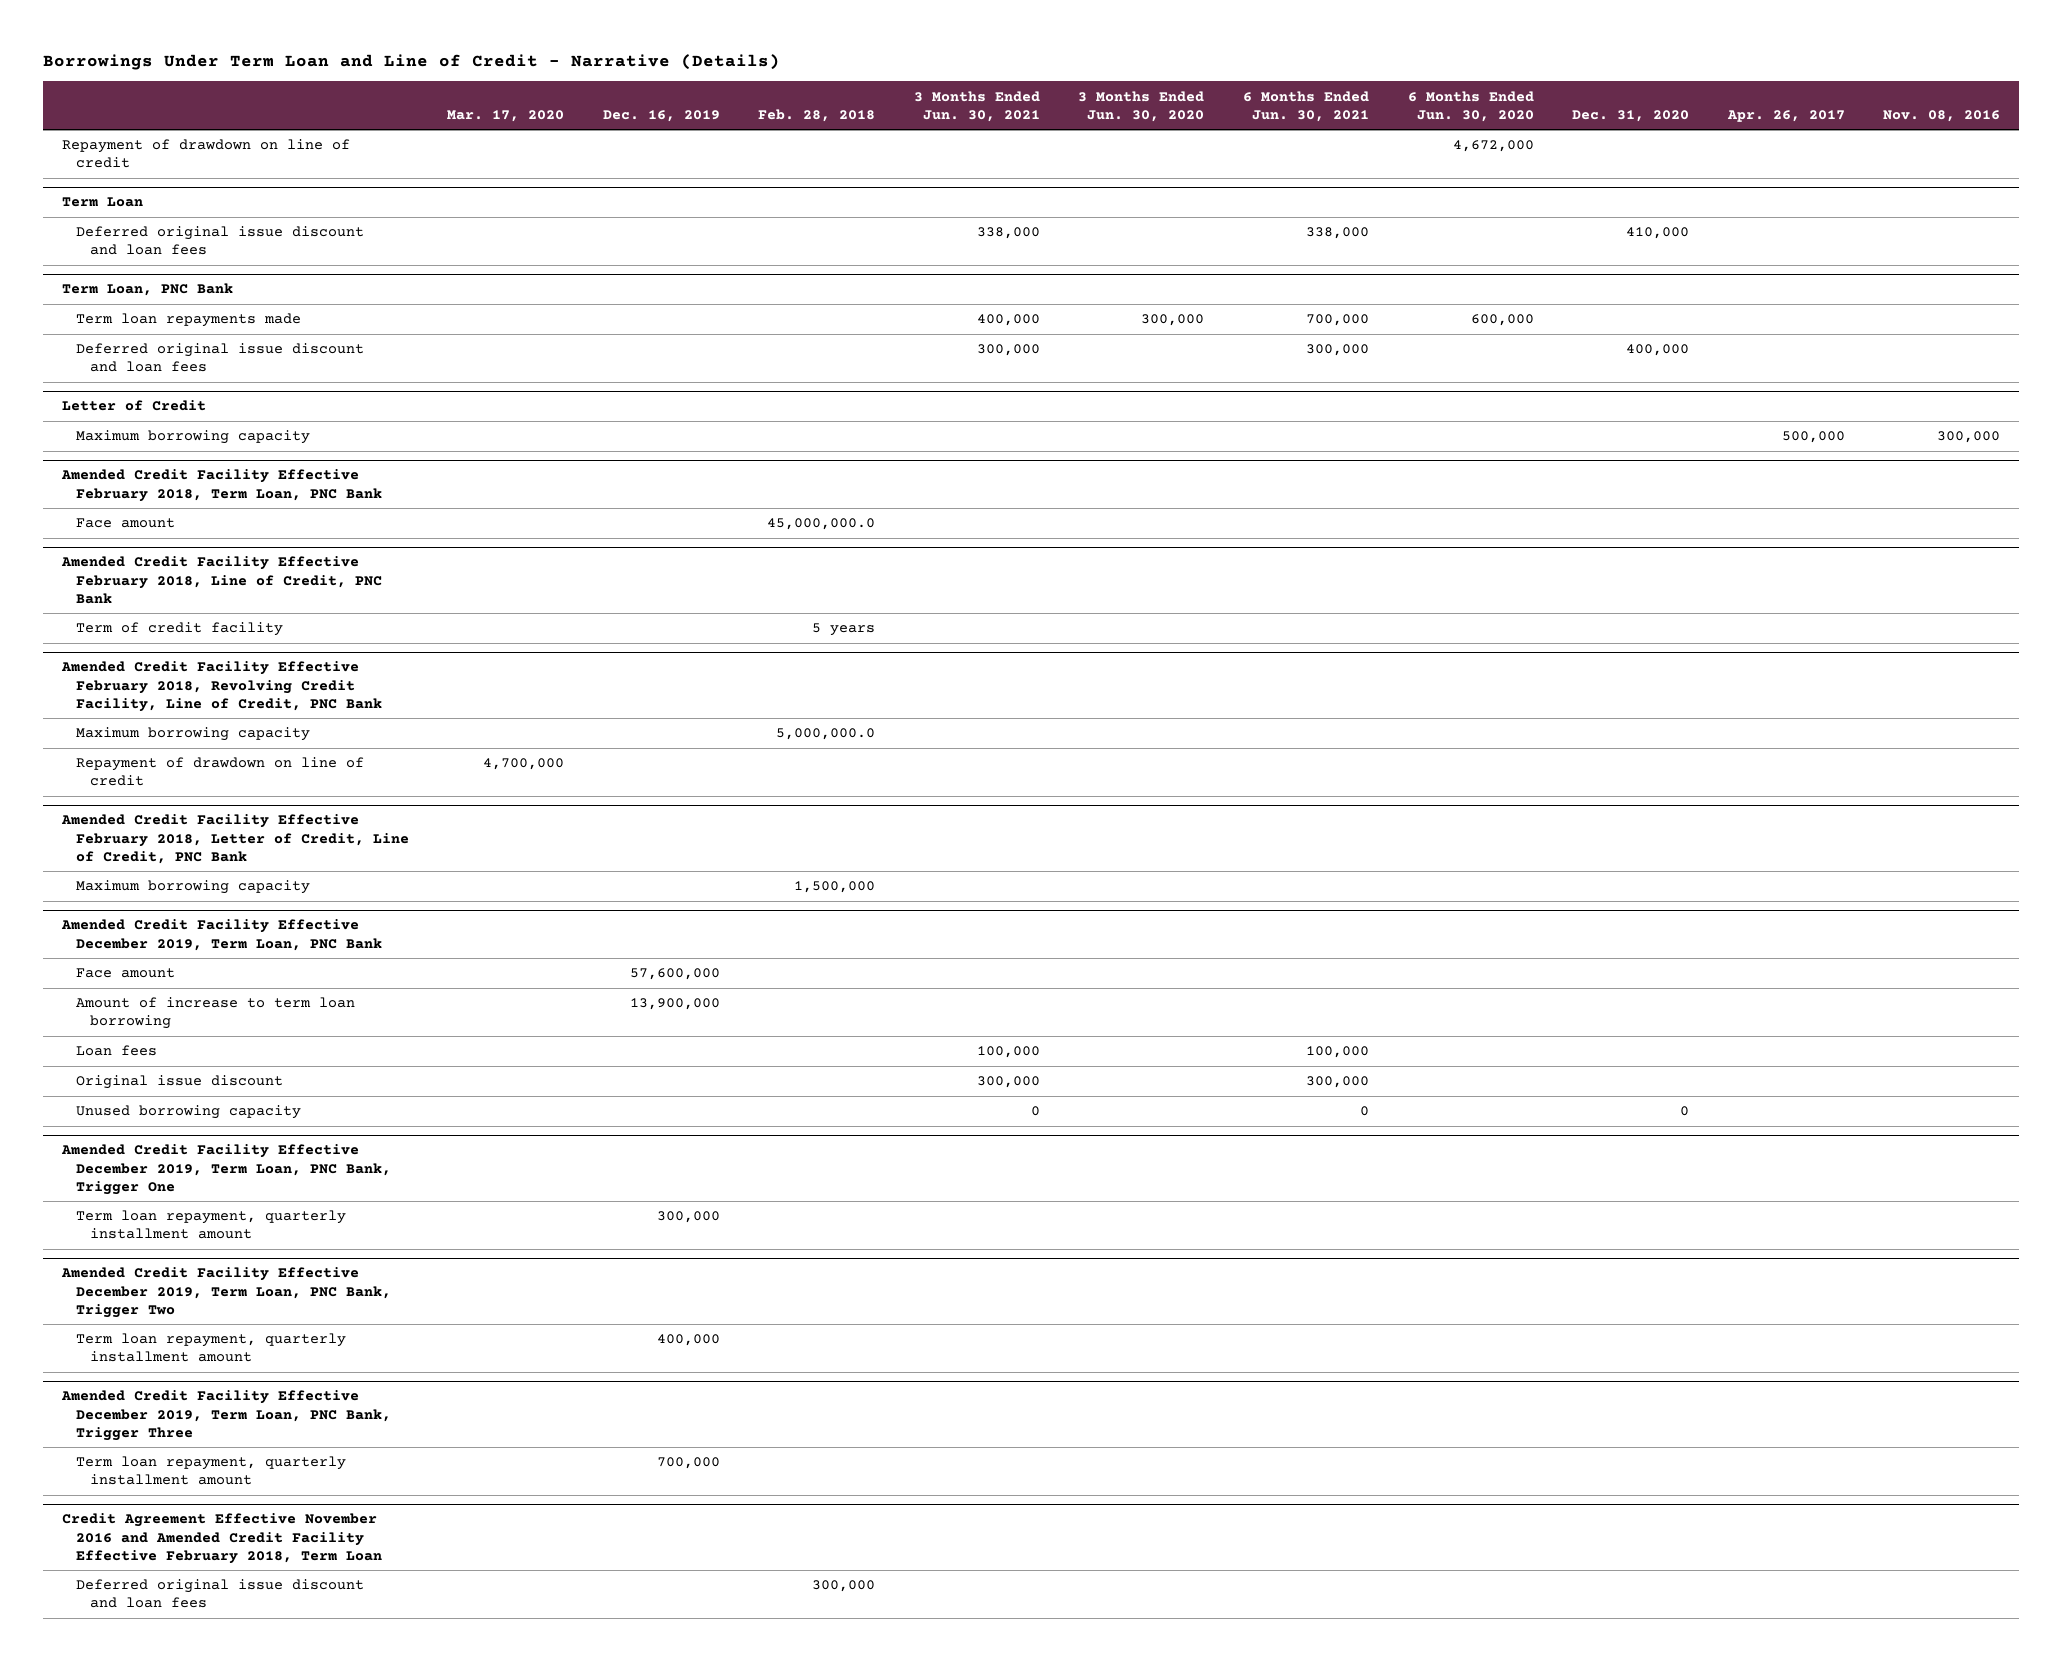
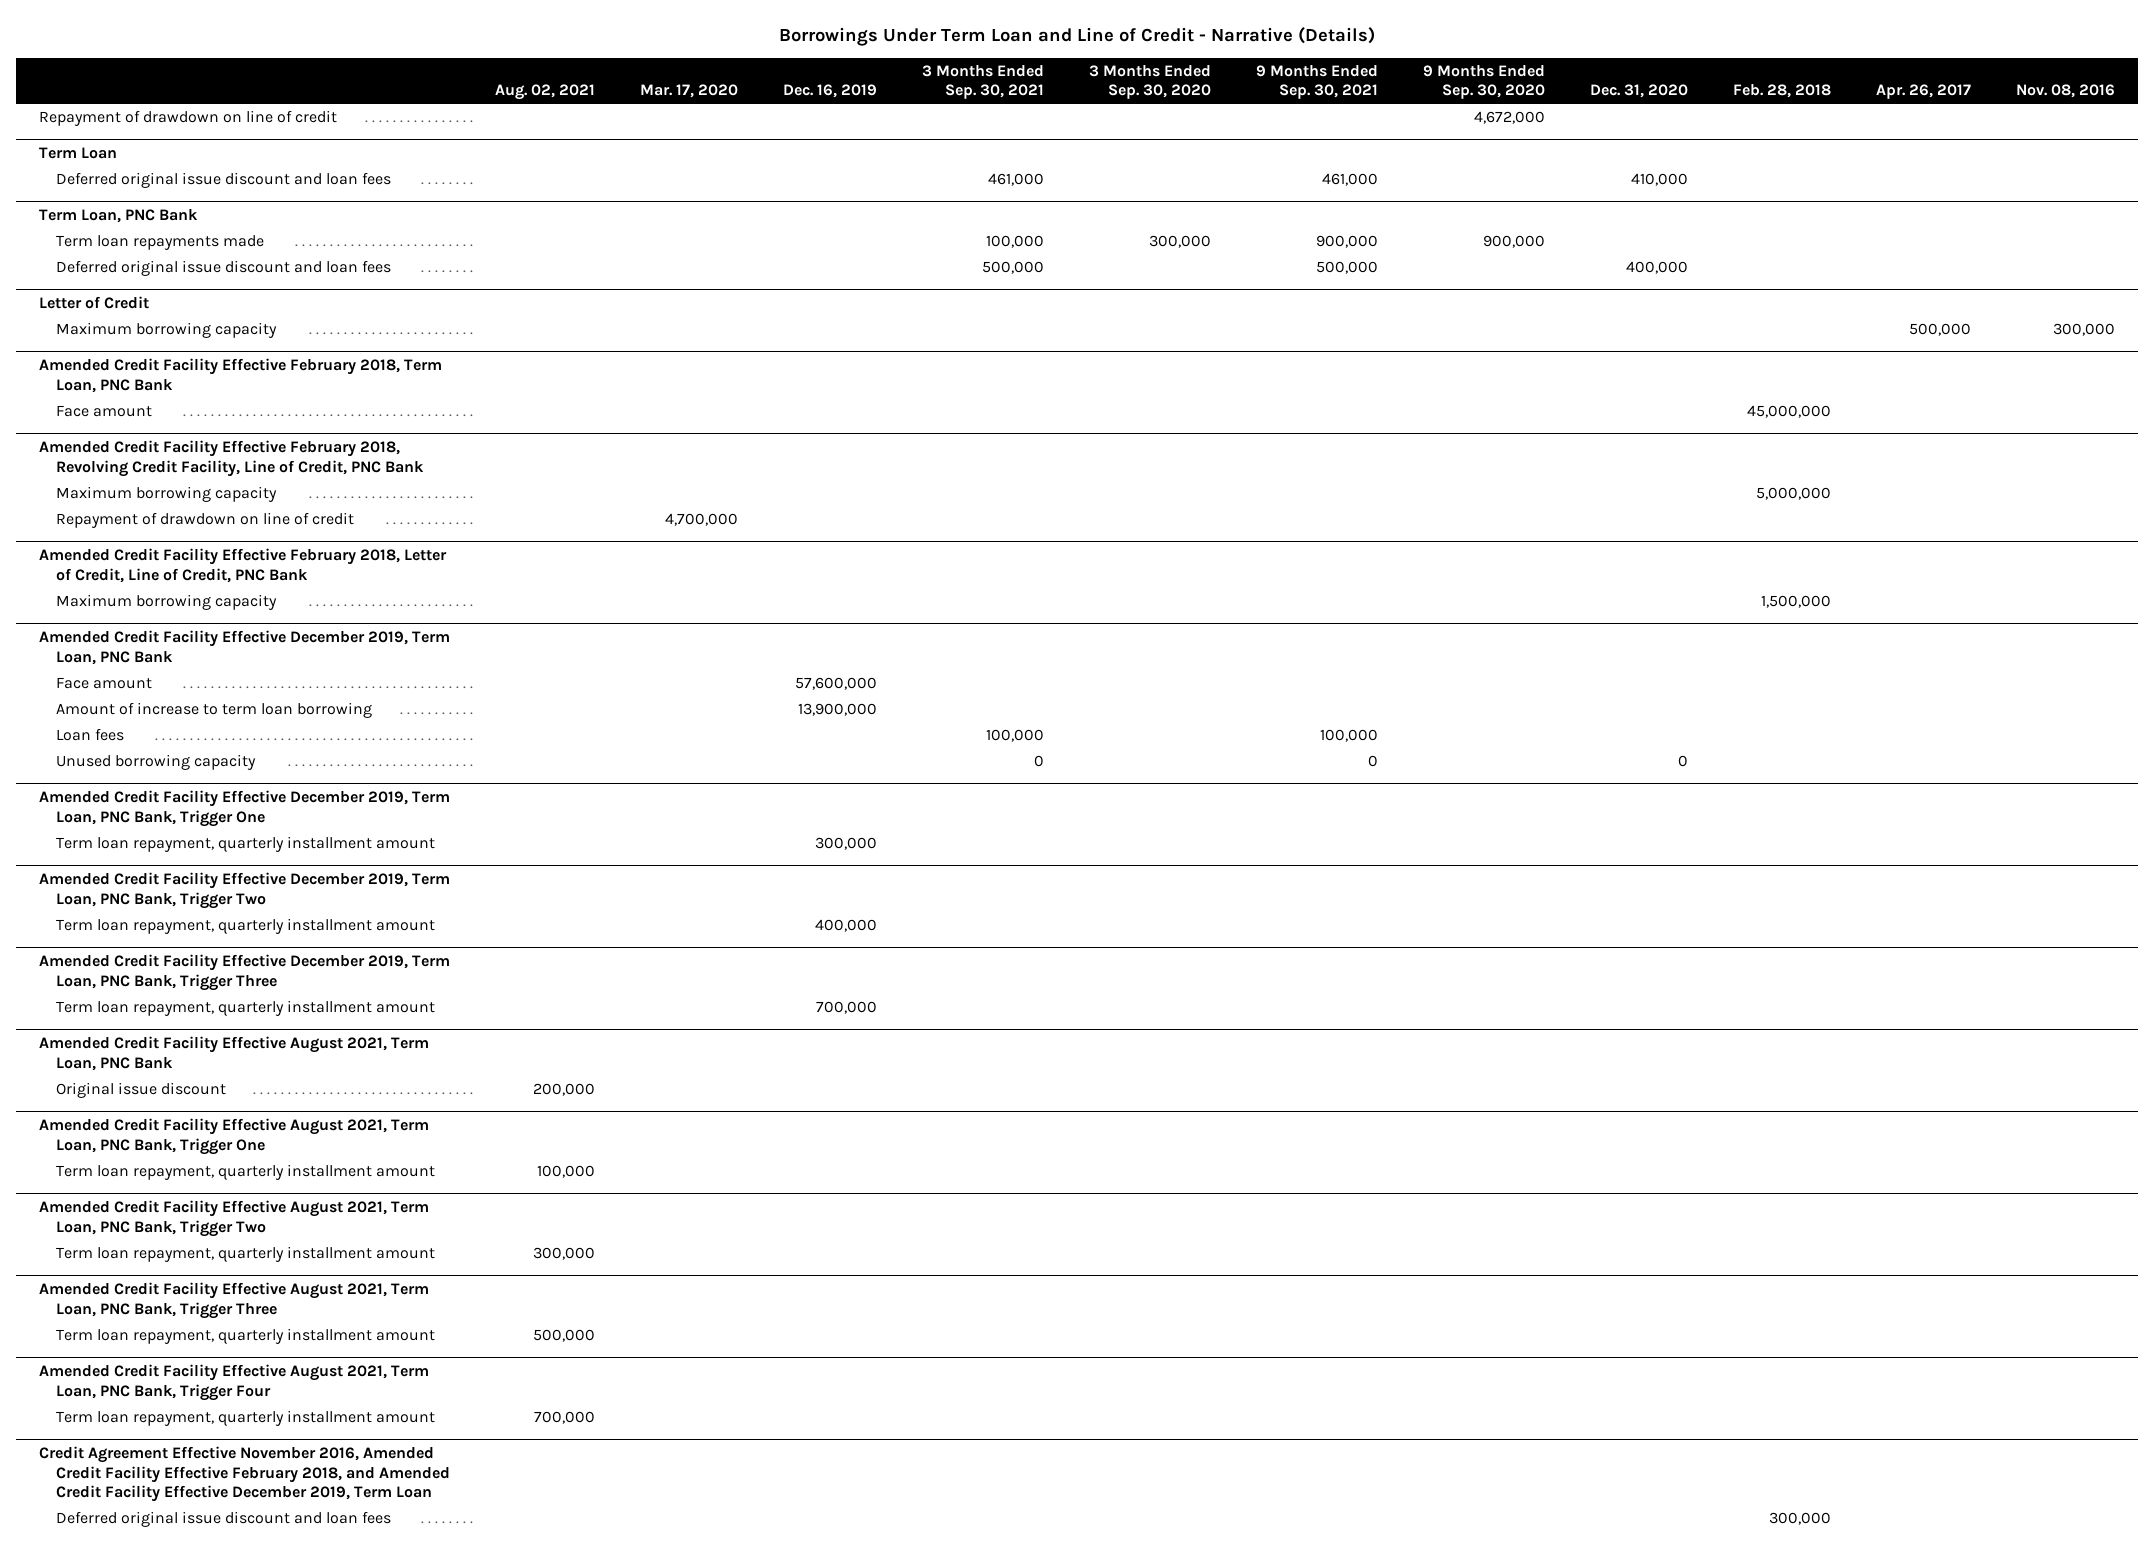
[913,90,1040,122] 3 Months Ended Jun. 30, 2021 -> none
[1078,90,1205,122] 3 Months Ended Jun. 30, 2020 -> none
[1242,90,1369,122] 6 Months Ended Jun. 30, 2021 -> none
[1407,90,1534,122] 6 Months Ended Jun. 30, 2020 -> none
none -> [495,84,596,101] Aug. 02, 2021
none -> [922,64,1045,100] 3 Months Ended Sep. 30, 2021
none -> [1089,64,1212,100] 3 Months Ended Sep. 30, 2020
none -> [1256,64,1379,100] 9 Months Ended Sep. 30, 2021
none -> [1423,64,1546,100] 9 Months Ended Sep. 30, 2020
[60,556,382,604] Amended Credit Facility Effective February 2018, Line of Credit, PNC Bank -> none
[75,622,283,637] Term of credit facility -> none
[767,518,876,531] 45,000,000.0 -> [1747,405,1832,419] 45,000,000
[776,728,876,741] 5,000,000.0 -> [1756,487,1832,501] 5,000,000
[75,1075,283,1090] Original issue discount -> none
none -> [38,1036,429,1071] Amended Credit Facility Effective August 2021, Term Loan, PNC Bank
none -> [56,1082,227,1099] Original issue discount
none -> [38,1118,429,1155] Amended Credit Facility Effective August 2021, Term Loan, PNC Bank, Trigger One
none -> [56,1164,436,1181] Term loan repayment, quarterly installment amount
none -> [38,1200,429,1237] Amended Credit Facility Effective August 2021, Term Loan, PNC Bank, Trigger Two
none -> [56,1246,436,1263] Term loan repayment, quarterly installment amount
none -> [38,1282,429,1319] Amended Credit Facility Effective August 2021, Term Loan, PNC Bank, Trigger Three
none -> [56,1328,436,1345] Term loan repayment, quarterly installment amount
none -> [38,1364,429,1401] Amended Credit Facility Effective August 2021, Term Loan, PNC Bank, Trigger Four
none -> [56,1410,436,1427] Term loan repayment, quarterly installment amount
[61,1513,382,1564] Credit Agreement Effective November 2016 and Amended Credit Facility Effective February 2018, Term Loan -> [38,1446,451,1503] Credit Agreement Effective November 2016, Amended Credit Facility Effective February 2018, and Amended Credit Facility Effective December 2019, Term Loan

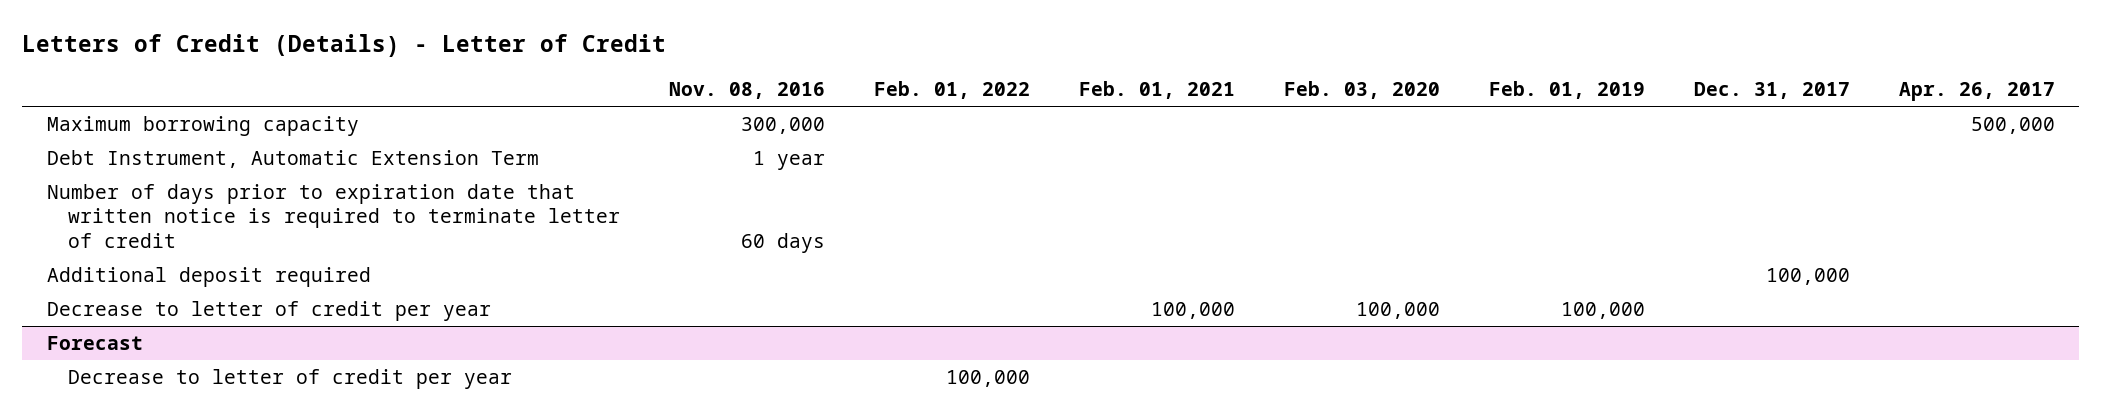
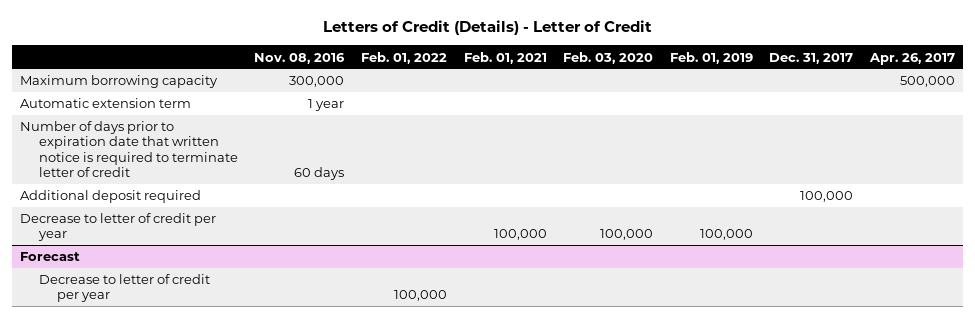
[46,150,539,169] Debt Instrument, Automatic Extension Term -> [20,98,192,109] Automatic extension term

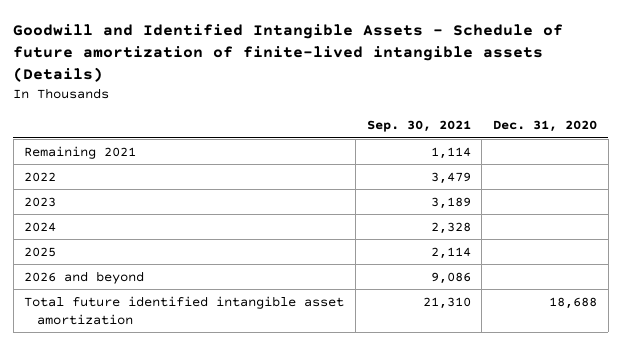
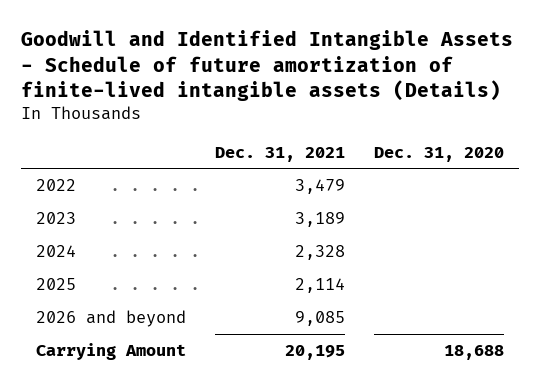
[366,120,471,133] Sep. 30, 2021 -> none
none -> [215,146,346,162] Dec. 31, 2021
[24,145,137,159] Remaining 2021 -> none
[24,295,345,325] Total future identified intangible asset amortization -> [35,343,186,361] Carrying Amount

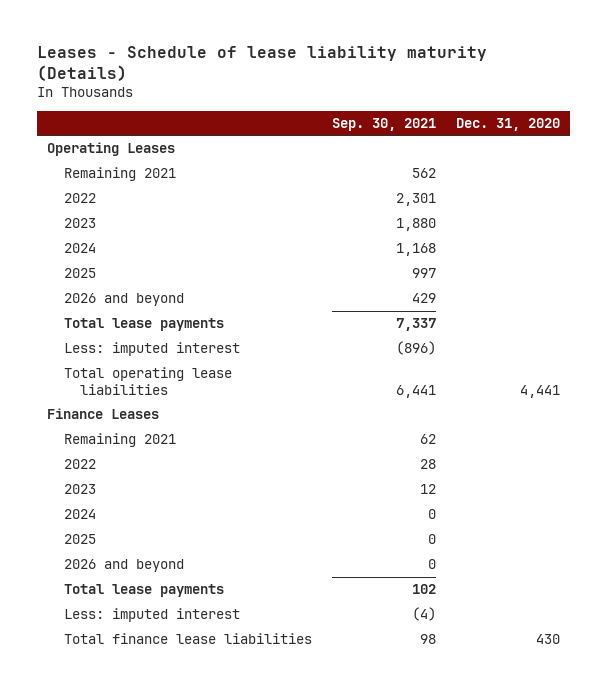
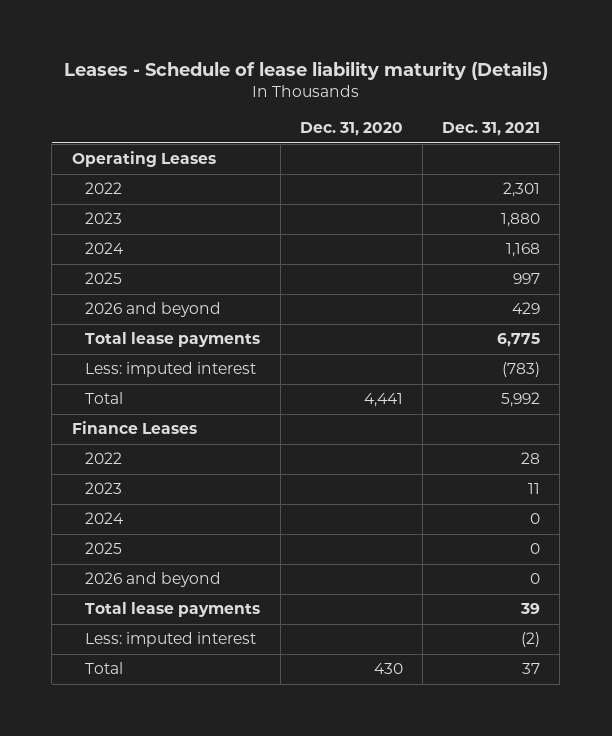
[331,117,436,131] Sep. 30, 2021 -> none
none -> [442,122,541,137] Dec. 31, 2021
[63,167,176,182] Remaining 2021 -> none
[63,367,232,395] Total operating lease liabilities -> [85,392,124,405] Total
[63,433,176,448] Remaining 2021 -> none
[63,633,312,645] Total finance lease liabilities -> [85,662,124,675] Total

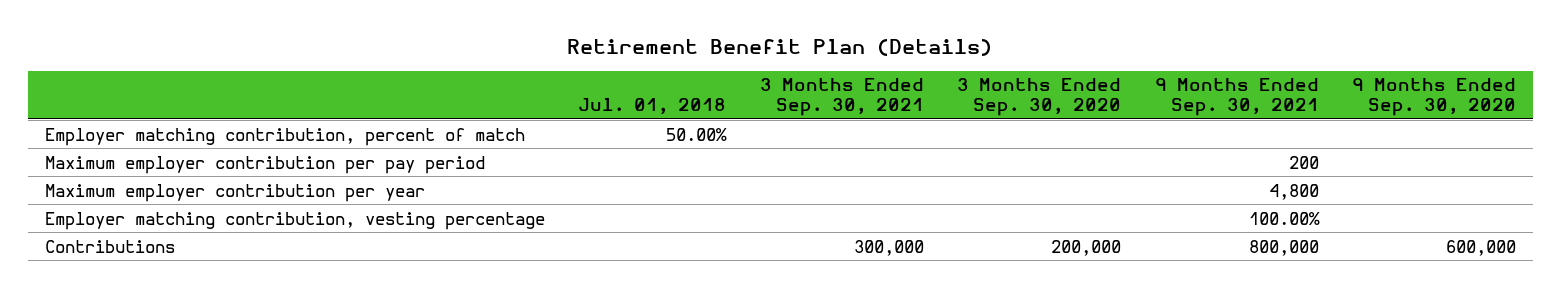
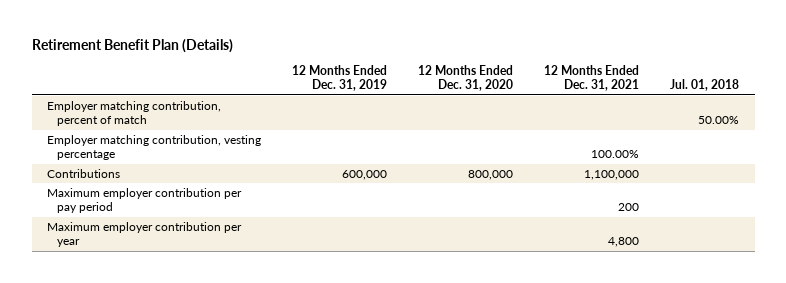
[759,78,924,116] 3 Months Ended Sep. 30, 2021 -> none
[957,78,1122,116] 3 Months Ended Sep. 30, 2020 -> none
[1154,78,1319,116] 9 Months Ended Sep. 30, 2021 -> none
[1352,78,1517,116] 9 Months Ended Sep. 30, 2020 -> none
none -> [292,65,388,92] 12 Months Ended Dec. 31, 2019
none -> [418,65,514,92] 12 Months Ended Dec. 31, 2020
none -> [544,65,640,92] 12 Months Ended Dec. 31, 2021
[44,155,485,174] Maximum employer contribution per pay period -> [47,187,243,214] Maximum employer contribution per pay period
[44,183,425,202] Maximum employer contribution per year -> [47,221,243,248] Maximum employer contribution per year

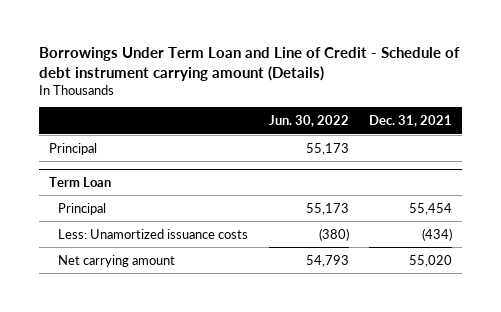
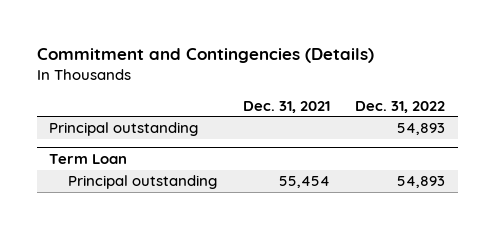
[38,47,460,81] Borrowings Under Term Loan and Line of Credit - Schedule of debt instrument carrying amount (Details) -> [36,47,374,63] Commitment and Contingencies (Details)
[268,114,349,127] Jun. 30, 2022 -> none
none -> [354,100,445,113] Dec. 31, 2022
[49,142,98,155] Principal -> [49,122,199,137] Principal outstanding
[58,228,249,239] Less: Unamortized issuance costs -> none
[58,254,176,267] Net carrying amount -> none
[58,202,107,215] Principal -> [68,175,218,190] Principal outstanding

